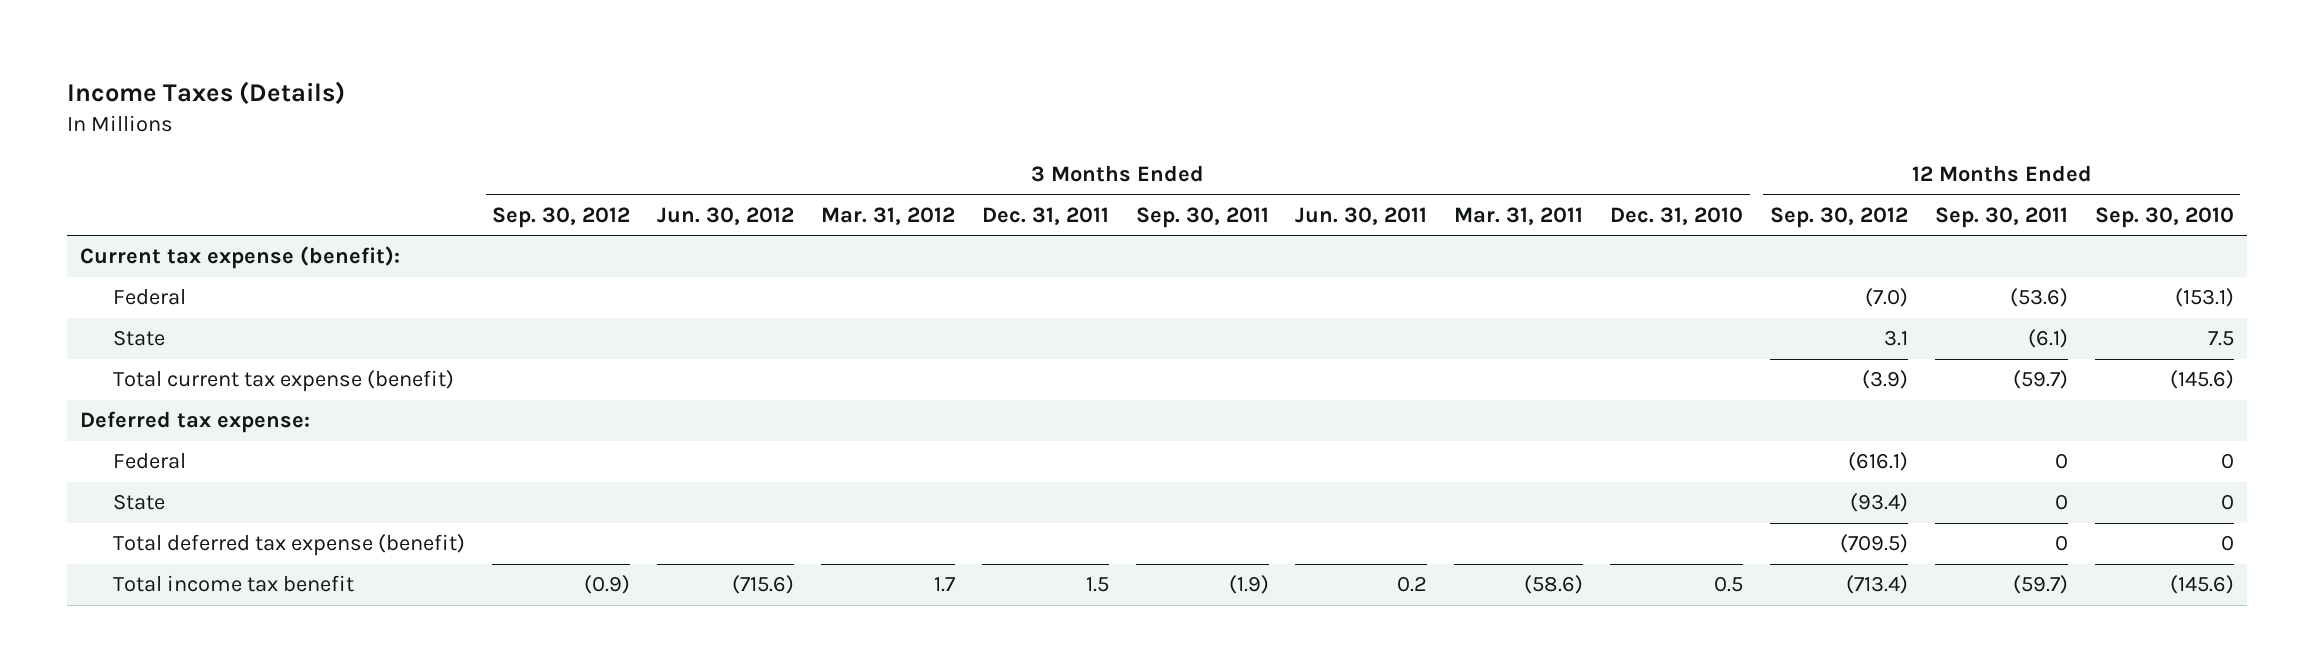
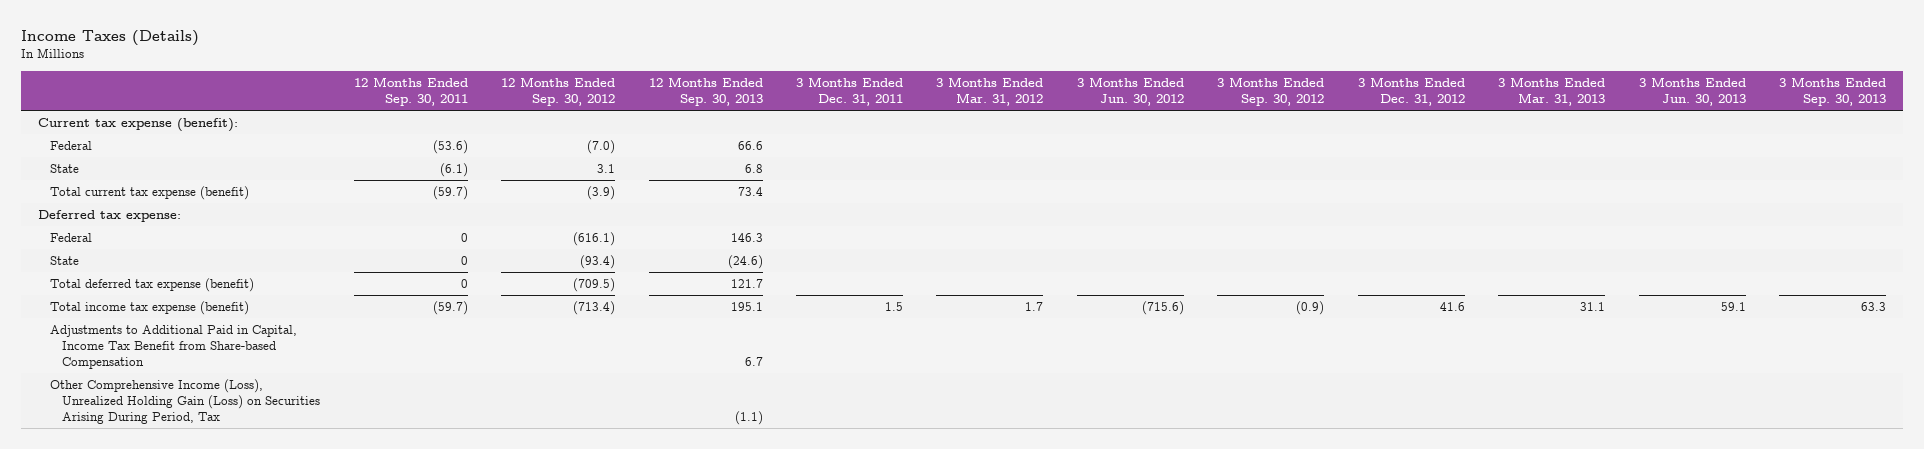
[1135,206,1269,228] Sep. 30, 2011 -> none
[1295,206,1428,225] Jun. 30, 2011 -> none
[1454,206,1584,225] Mar. 31, 2011 -> none
[1610,206,1744,225] Dec. 31, 2010 -> none
[2094,206,2234,228] Sep. 30, 2010 -> none
none -> [648,77,763,107] 12 Months Ended Sep. 30, 2013
none -> [1357,77,1465,107] 3 Months Ended Dec. 31, 2012
none -> [1498,77,1606,107] 3 Months Ended Mar. 31, 2013
none -> [1638,77,1746,107] 3 Months Ended Jun. 30, 2013
none -> [1779,77,1887,107] 3 Months Ended Sep. 30, 2013
[113,575,355,593] Total income tax benefit -> [50,301,250,316] Total income tax expense (benefit)
none -> [50,325,298,370] Adjustments to Additional Paid in Capital, Income Tax Benefit from Share-based Compensation
none -> [50,379,321,425] Other Comprehensive Income (Loss), Unrealized Holding Gain (Loss) on Securities Arising During Period, Tax

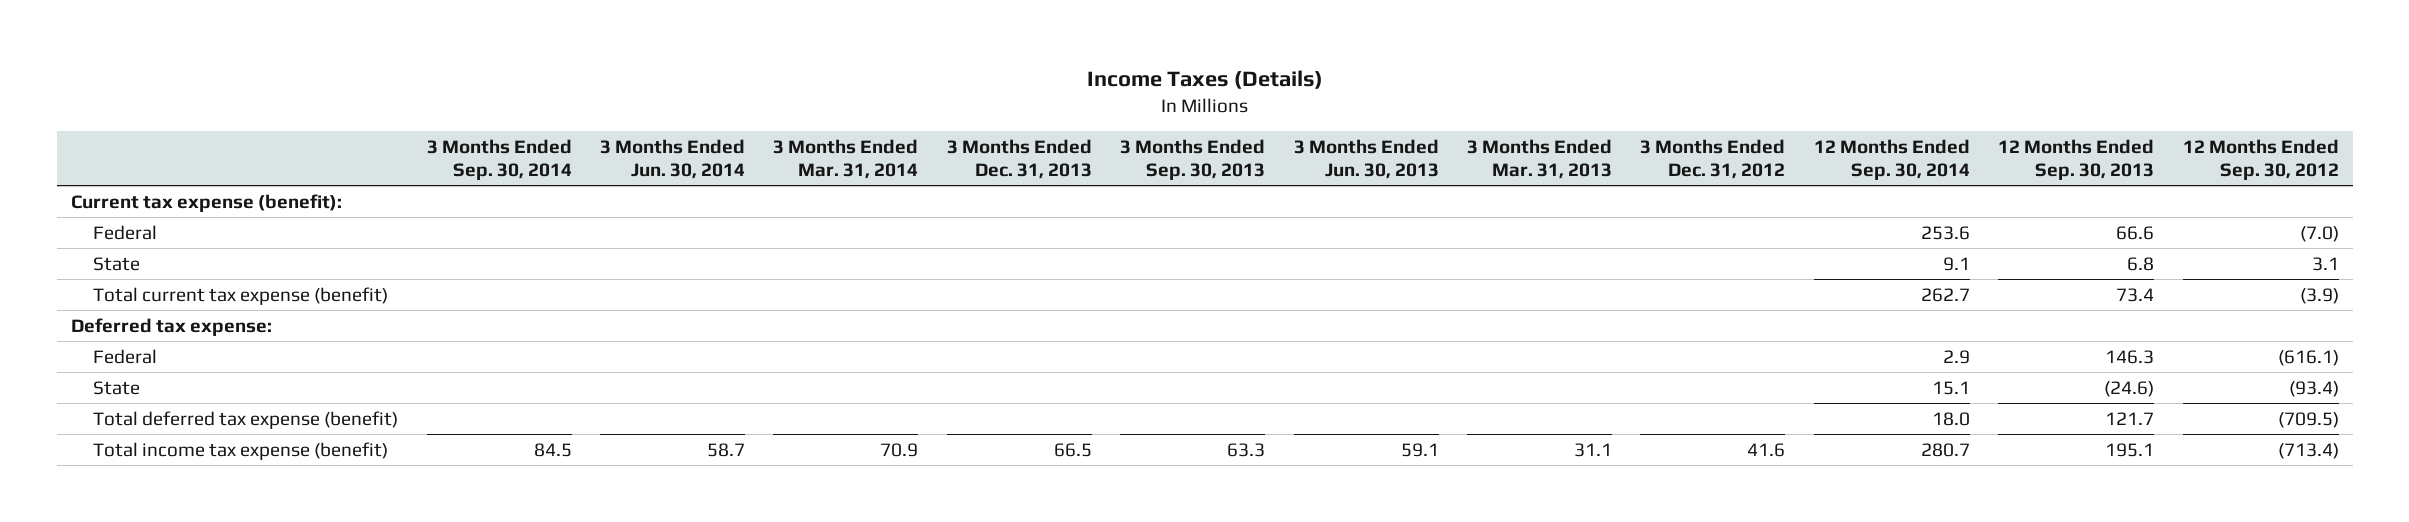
[353,77,468,107] 12 Months Ended Sep. 30, 2011 -> none
[796,77,904,107] 3 Months Ended Dec. 31, 2011 -> none
[936,77,1044,107] 3 Months Ended Mar. 31, 2012 -> none
[1076,77,1184,107] 3 Months Ended Jun. 30, 2012 -> none
[1217,77,1325,107] 3 Months Ended Sep. 30, 2012 -> none
none -> [426,138,572,180] 3 Months Ended Sep. 30, 2014
none -> [600,138,746,179] 3 Months Ended Jun. 30, 2014
none -> [773,138,919,179] 3 Months Ended Mar. 31, 2014
none -> [946,138,1092,179] 3 Months Ended Dec. 31, 2013
none -> [1813,138,1970,180] 12 Months Ended Sep. 30, 2014
[50,325,298,370] Adjustments to Additional Paid in Capital, Income Tax Benefit from Share-based Compensation -> none
[50,379,321,425] Other Comprehensive Income (Loss), Unrealized Holding Gain (Loss) on Securities Arising During Period, Tax -> none

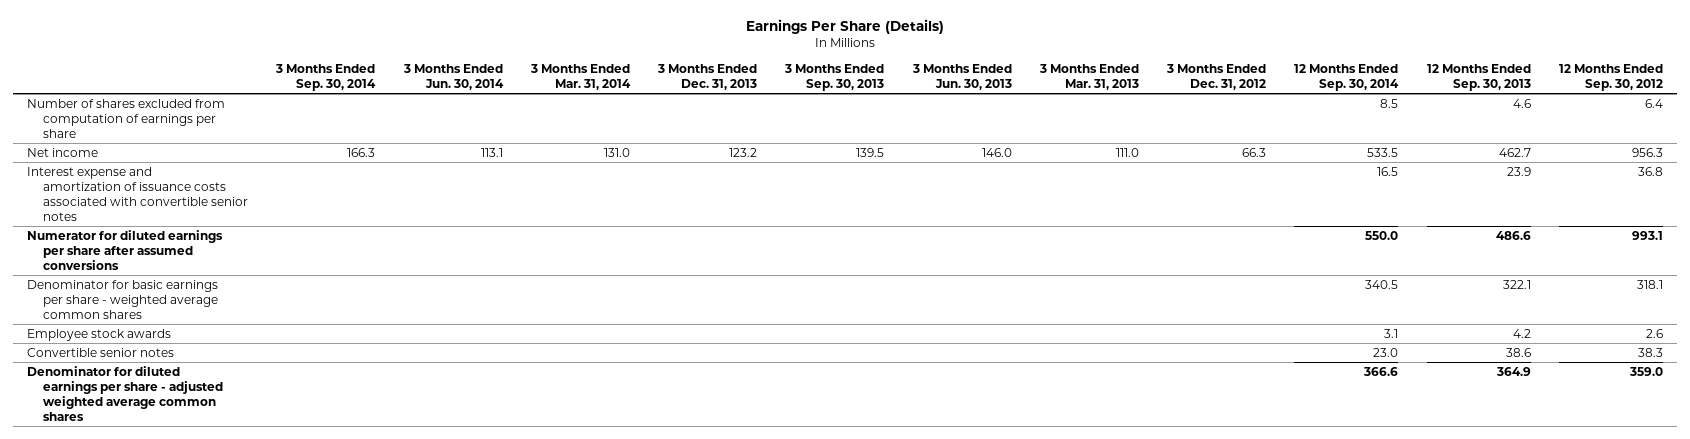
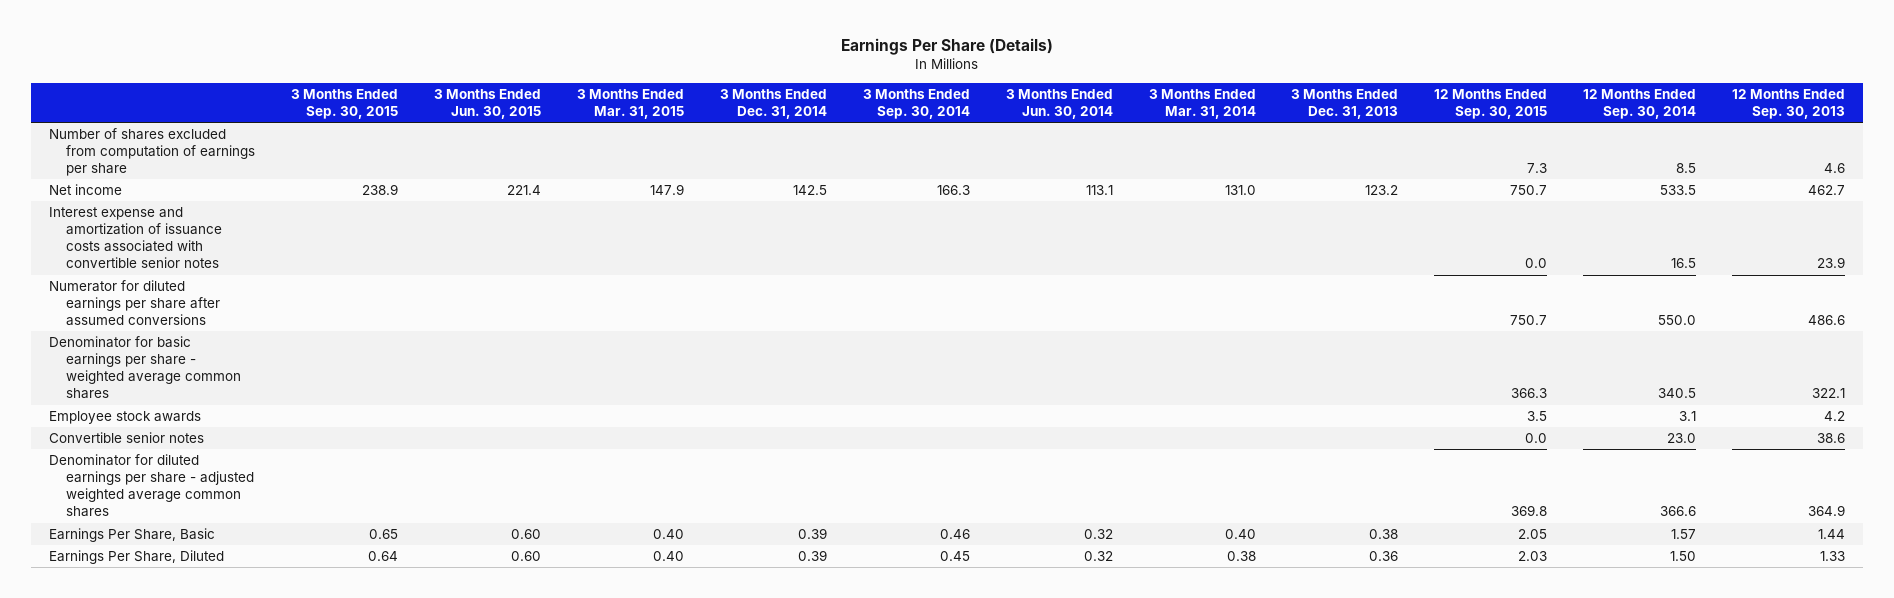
[784,63,885,91] 3 Months Ended Sep. 30, 2013 -> none
[911,63,1012,90] 3 Months Ended Jun. 30, 2013 -> none
[1038,63,1139,90] 3 Months Ended Mar. 31, 2013 -> none
[1166,63,1267,90] 3 Months Ended Dec. 31, 2012 -> none
[1558,63,1663,91] 12 Months Ended Sep. 30, 2012 -> none
none -> [290,88,398,119] 3 Months Ended Sep. 30, 2015
none -> [433,88,541,119] 3 Months Ended Jun. 30, 2015
none -> [576,88,684,119] 3 Months Ended Mar. 31, 2015
none -> [719,88,827,119] 3 Months Ended Dec. 31, 2014
none -> [1434,88,1548,119] 12 Months Ended Sep. 30, 2015
none -> [48,527,215,542] Earnings Per Share, Basic
none -> [48,549,224,564] Earnings Per Share, Diluted

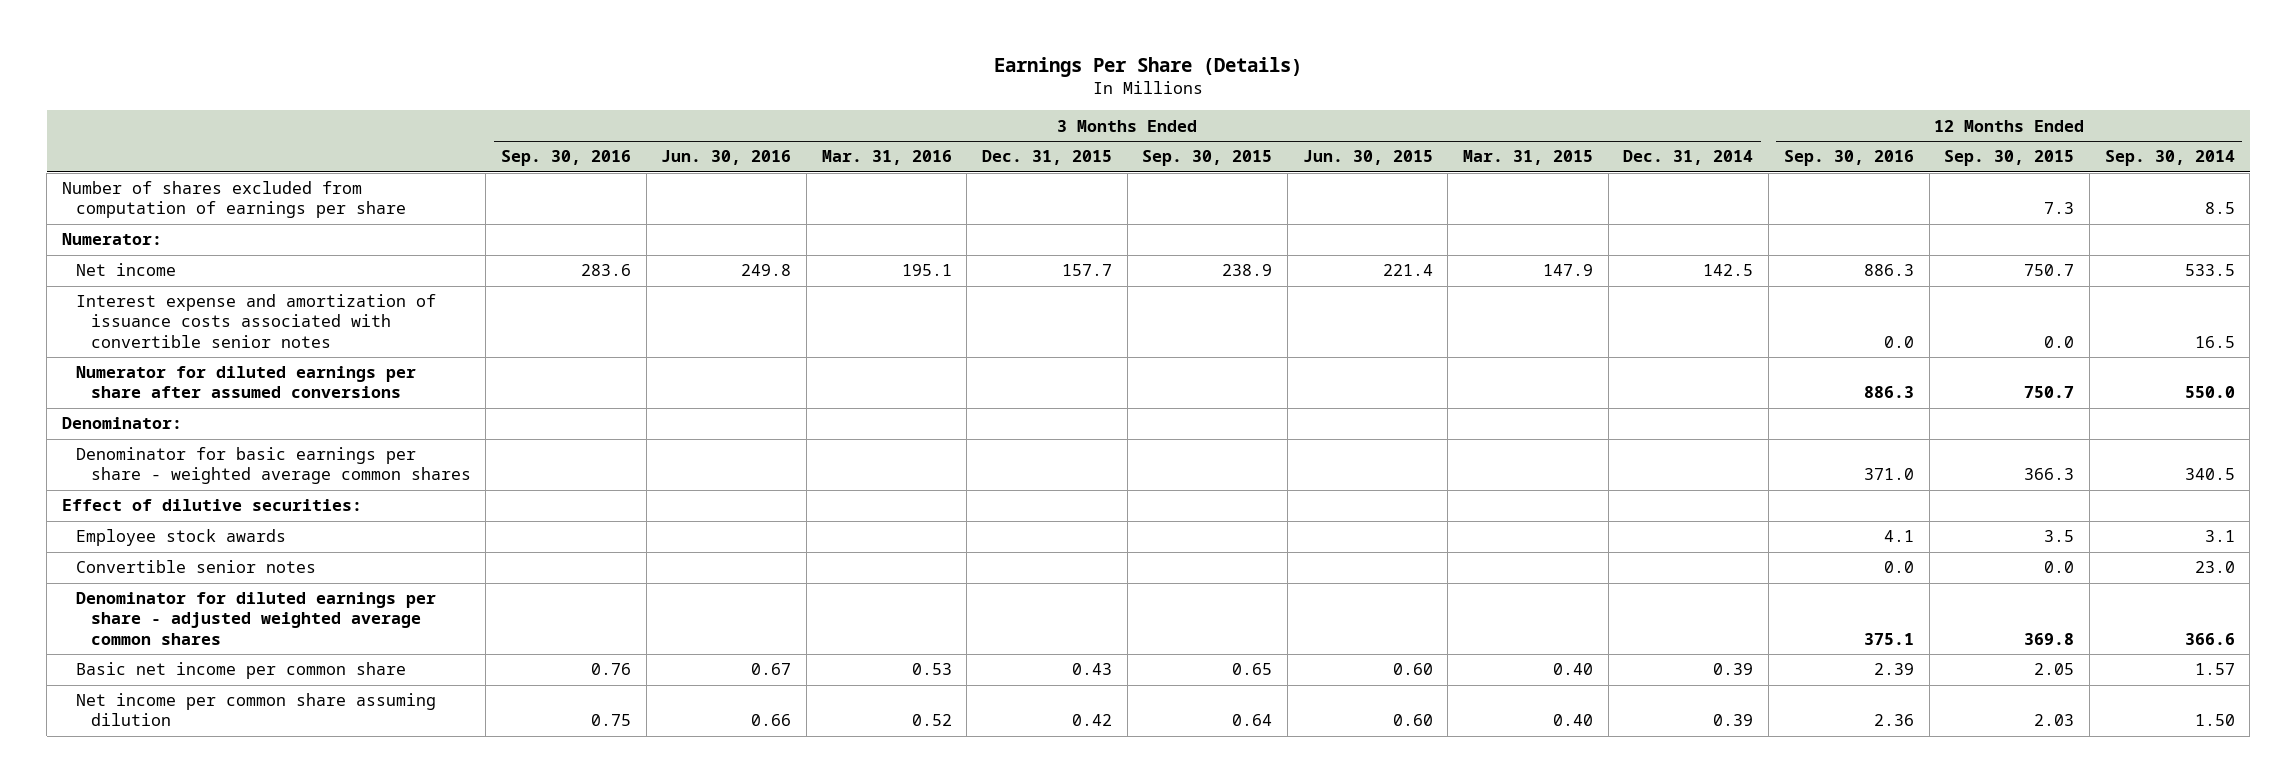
[862,88,970,119] 3 Months Ended Sep. 30, 2014 -> none
[1005,88,1113,119] 3 Months Ended Jun. 30, 2014 -> none
[1148,88,1256,119] 3 Months Ended Mar. 31, 2014 -> none
[1291,88,1399,119] 3 Months Ended Dec. 31, 2013 -> none
[1732,88,1846,119] 12 Months Ended Sep. 30, 2013 -> none
none -> [501,150,632,167] Sep. 30, 2016
none -> [661,150,792,166] Jun. 30, 2016
none -> [821,150,952,166] Mar. 31, 2016
none -> [982,150,1113,166] Dec. 31, 2015
none -> [1783,150,1914,167] Sep. 30, 2016
none -> [61,233,162,246] Numerator:
none -> [61,417,182,430] Denominator:
none -> [61,499,362,512] Effect of dilutive securities:
[48,527,215,542] Earnings Per Share, Basic -> [76,662,407,680] Basic net income per common share
[48,549,224,564] Earnings Per Share, Diluted -> [76,693,437,727] Net income per common share assuming dilution

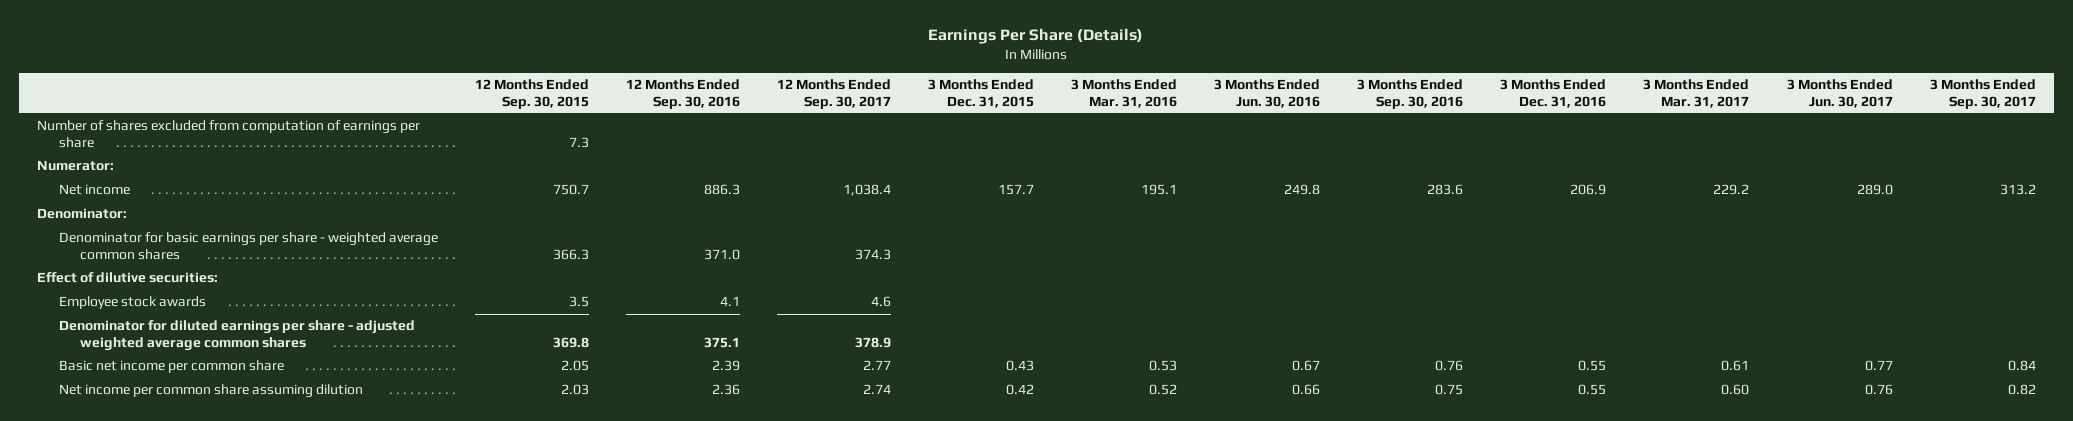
[1142,150,1273,167] Sep. 30, 2015 -> none
[1302,150,1433,166] Jun. 30, 2015 -> none
[1463,150,1594,166] Mar. 31, 2015 -> none
[1623,150,1754,166] Dec. 31, 2014 -> none
[2104,150,2235,167] Sep. 30, 2014 -> none
none -> [776,79,891,109] 12 Months Ended Sep. 30, 2017
none -> [1500,79,1607,108] 3 Months Ended Dec. 31, 2016
none -> [1643,79,1750,108] 3 Months Ended Mar. 31, 2017
none -> [1786,79,1893,108] 3 Months Ended Jun. 30, 2017
none -> [1929,79,2036,109] 3 Months Ended Sep. 30, 2017
[76,294,437,348] Interest expense and amortization of issuance costs associated with convertible senior notes -> none
[76,366,417,399] Numerator for diluted earnings per share after assumed conversions -> none
[76,560,317,574] Convertible senior notes -> none

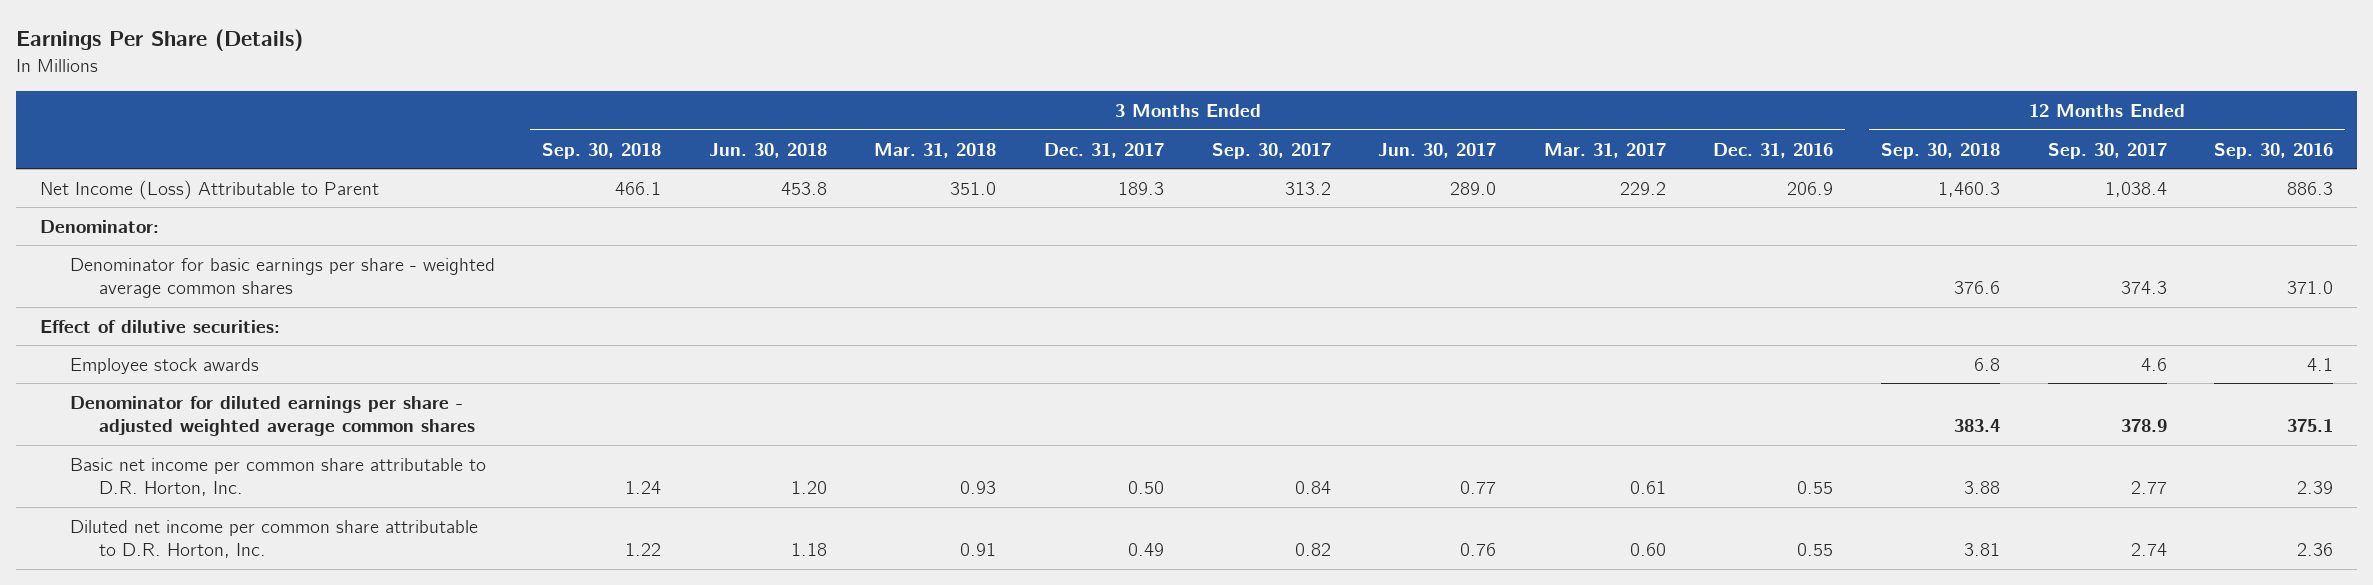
[474,79,589,109] 12 Months Ended Sep. 30, 2015 -> none
[927,79,1034,108] 3 Months Ended Dec. 31, 2015 -> none
[1071,79,1178,108] 3 Months Ended Mar. 31, 2016 -> none
[1214,79,1321,108] 3 Months Ended Jun. 30, 2016 -> none
[1357,79,1464,109] 3 Months Ended Sep. 30, 2016 -> none
none -> [542,142,662,159] Sep. 30, 2018
none -> [708,142,827,158] Jun. 30, 2018
none -> [874,142,997,158] Mar. 31, 2018
none -> [1043,142,1164,158] Dec. 31, 2017
none -> [1880,142,2000,159] Sep. 30, 2018
[37,120,421,148] Number of shares excluded from computation of earnings per share -> none
[37,160,115,172] Numerator: -> none
[58,184,130,196] Net income -> [40,179,380,200] Net Income (Loss) Attributable to Parent
[58,360,284,374] Basic net income per common share -> [69,457,486,497] Basic net income per common share attributable to D.R. Horton, Inc.
[58,384,363,399] Net income per common share assuming dilution -> [69,519,478,559] Diluted net income per common share attributable to D.R. Horton, Inc.

